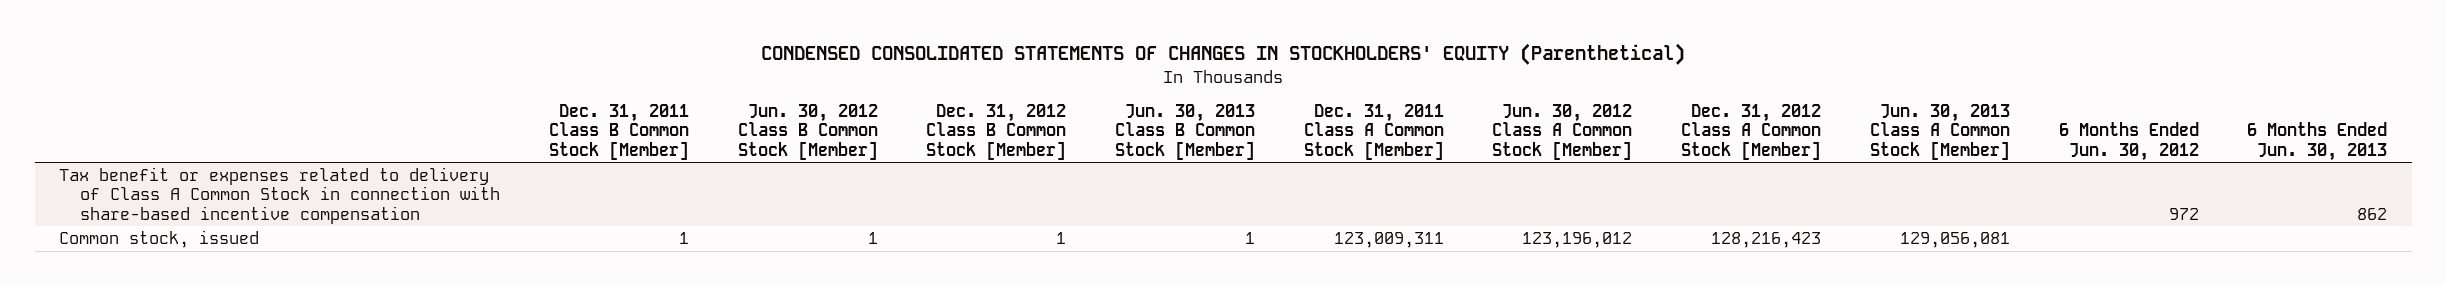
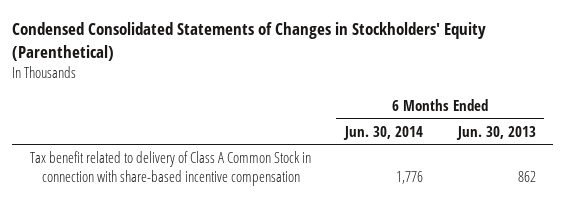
[761,43,1686,66] CONDENSED CONSOLIDATED STATEMENTS OF CHANGES IN STOCKHOLDERS' EQUITY (Parenthetical) -> [12,22,487,62] Condensed Consolidated Statements of Changes in Stockholders' Equity (Parenthetical)
[549,103,690,160] Dec. 31, 2011 Class B Common Stock [Member] -> none
[737,103,878,160] Jun. 30, 2012 Class B Common Stock [Member] -> none
[926,103,1067,160] Dec. 31, 2012 Class B Common Stock [Member] -> none
[1115,103,1256,160] Jun. 30, 2013 Class B Common Stock [Member] -> none
[1303,103,1444,160] Dec. 31, 2011 Class A Common Stock [Member] -> none
[1492,103,1633,160] Jun. 30, 2012 Class A Common Stock [Member] -> none
[1681,103,1822,160] Dec. 31, 2012 Class A Common Stock [Member] -> none
[1869,103,2010,160] Jun. 30, 2013 Class A Common Stock [Member] -> none
[2058,122,2199,161] 6 Months Ended Jun. 30, 2012 -> none
none -> [343,125,424,140] Jun. 30, 2014
[59,230,260,249] Common stock, issued -> none
[59,167,501,224] Tax benefit or expenses related to delivery of Class A Common Stock in connection with share-based incentive compensation -> [29,151,311,187] Tax benefit related to delivery of Class A Common Stock in connection with share-based incentive compensation

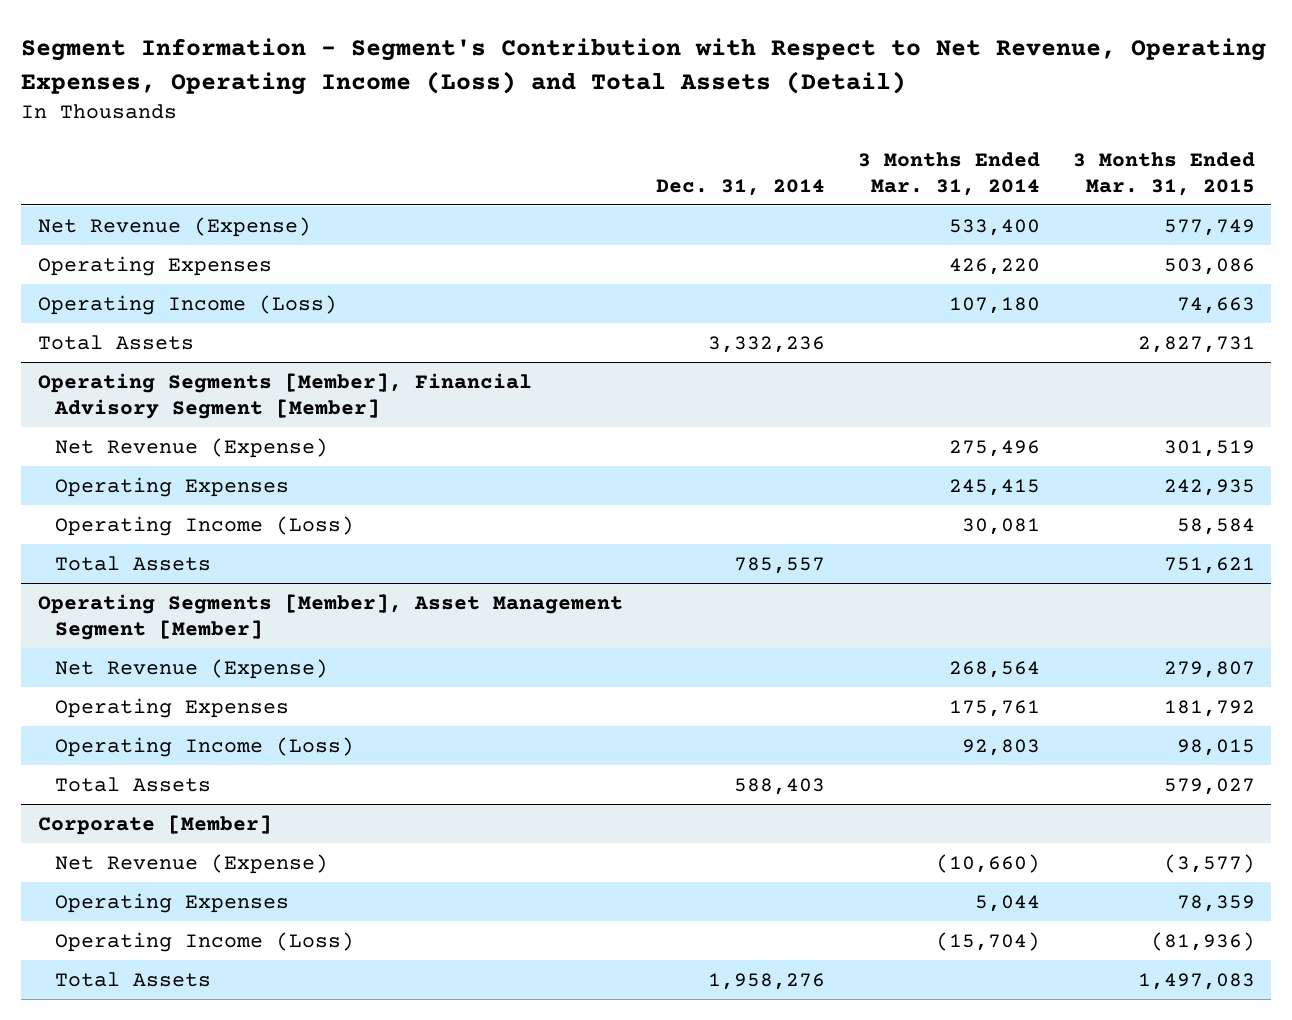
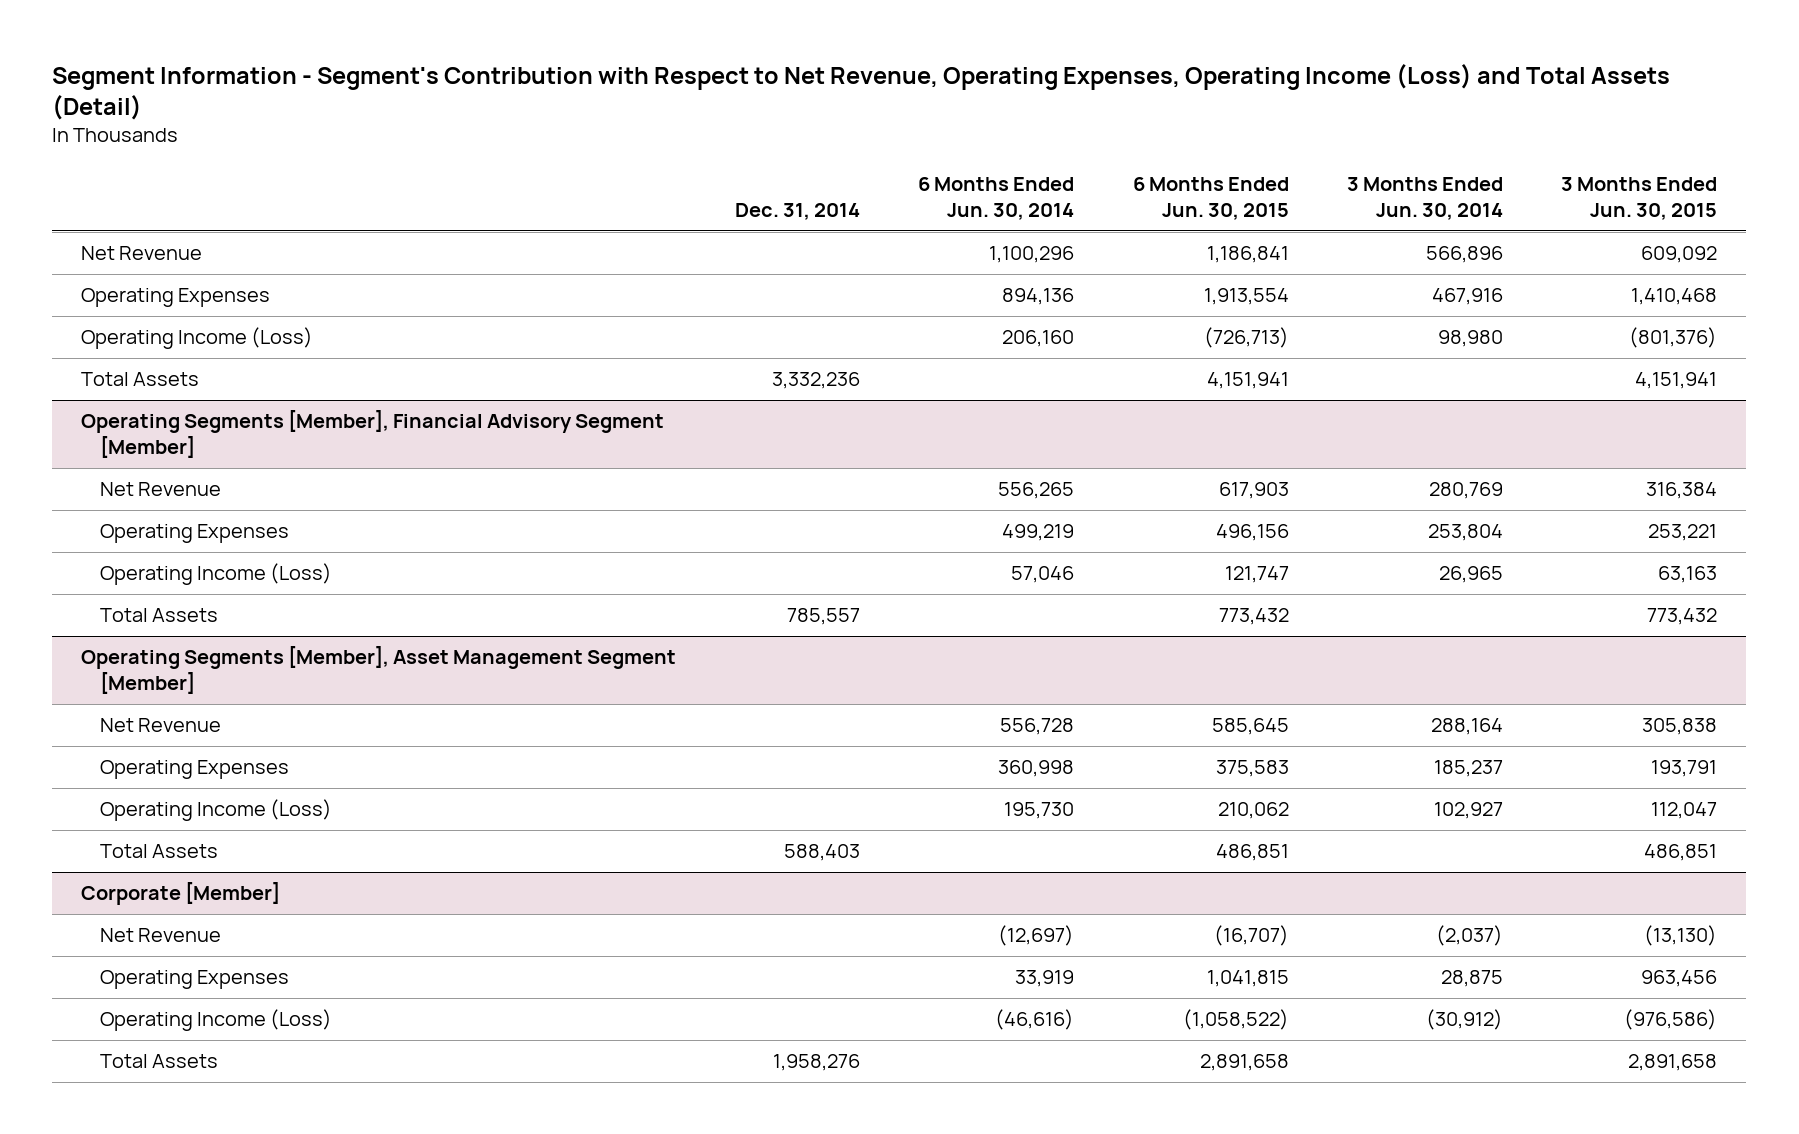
[857,151,1040,196] 3 Months Ended Mar. 31, 2014 -> none
[1072,151,1255,196] 3 Months Ended Mar. 31, 2015 -> none
none -> [918,177,1075,221] 6 Months Ended Jun. 30, 2014
none -> [1132,177,1289,221] 6 Months Ended Jun. 30, 2015
none -> [1346,177,1503,221] 3 Months Ended Jun. 30, 2014
none -> [1561,177,1718,221] 3 Months Ended Jun. 30, 2015
[37,216,311,237] Net Revenue (Expense) -> [81,246,203,261] Net Revenue
[55,437,329,458] Net Revenue (Expense) -> [99,482,221,497] Net Revenue
[55,658,329,679] Net Revenue (Expense) -> [99,718,221,733] Net Revenue
[55,853,329,874] Net Revenue (Expense) -> [99,928,221,943] Net Revenue

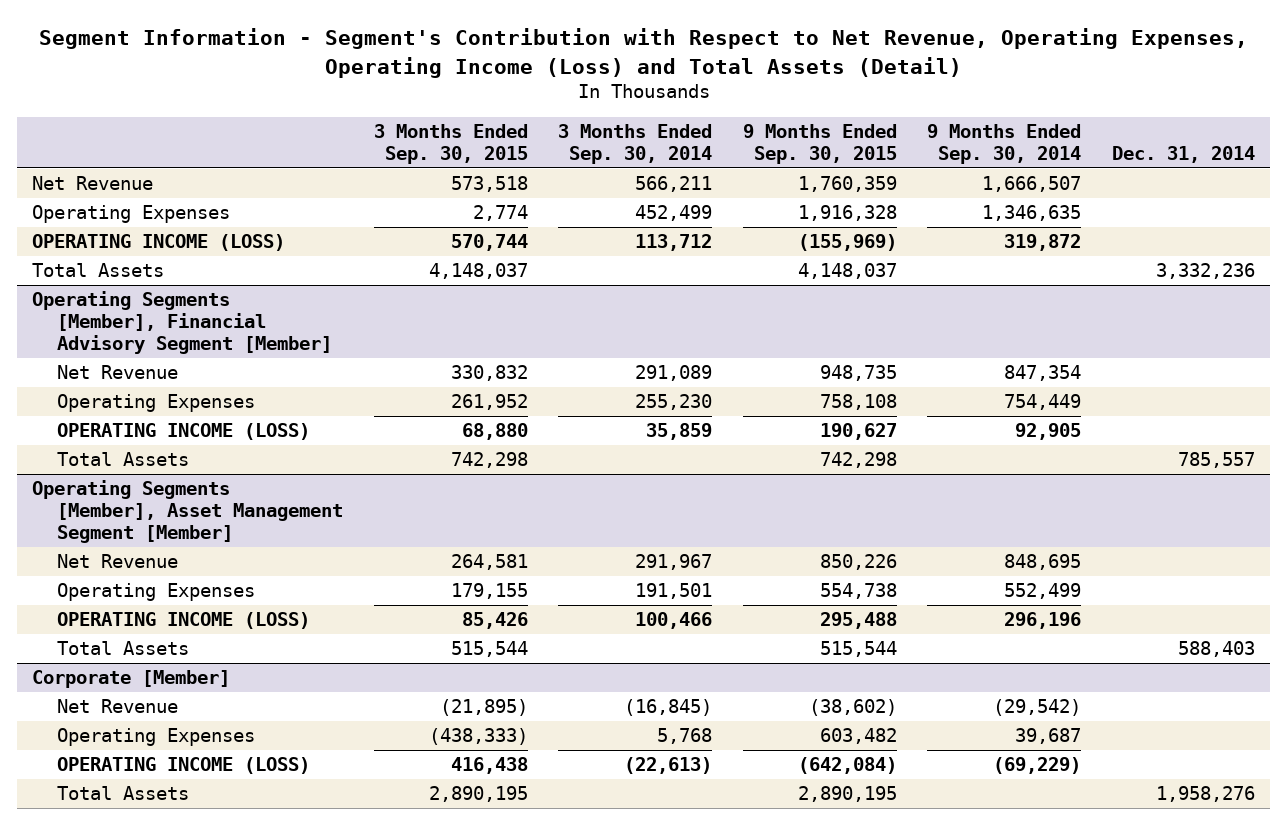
[918,177,1075,221] 6 Months Ended Jun. 30, 2014 -> none
[1132,177,1289,221] 6 Months Ended Jun. 30, 2015 -> none
[1346,177,1503,221] 3 Months Ended Jun. 30, 2014 -> none
[1561,177,1718,221] 3 Months Ended Jun. 30, 2015 -> none
none -> [373,123,528,164] 3 Months Ended Sep. 30, 2015
none -> [558,123,713,164] 3 Months Ended Sep. 30, 2014
none -> [742,123,897,164] 9 Months Ended Sep. 30, 2015
none -> [927,123,1082,164] 9 Months Ended Sep. 30, 2014
[81,327,314,350] Operating Income (Loss) -> [32,234,286,252] OPERATING INCOME (LOSS)
[99,563,332,586] Operating Income (Loss) -> [57,423,311,441] OPERATING INCOME (LOSS)
[99,799,332,822] Operating Income (Loss) -> [57,612,311,630] OPERATING INCOME (LOSS)
[99,1009,332,1032] Operating Income (Loss) -> [57,757,311,775] OPERATING INCOME (LOSS)

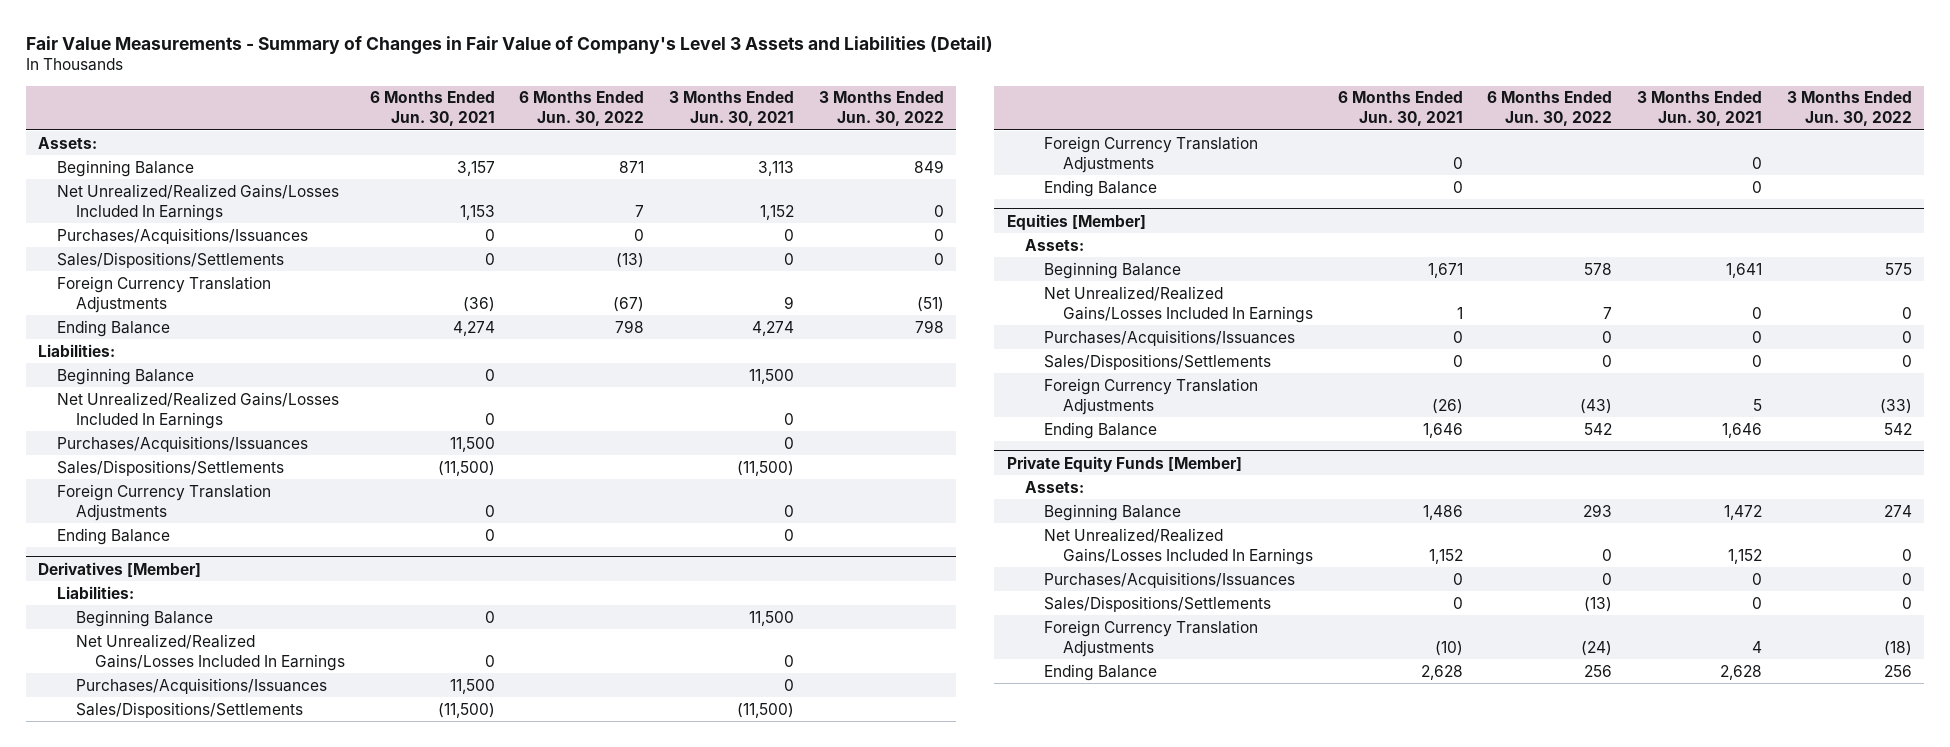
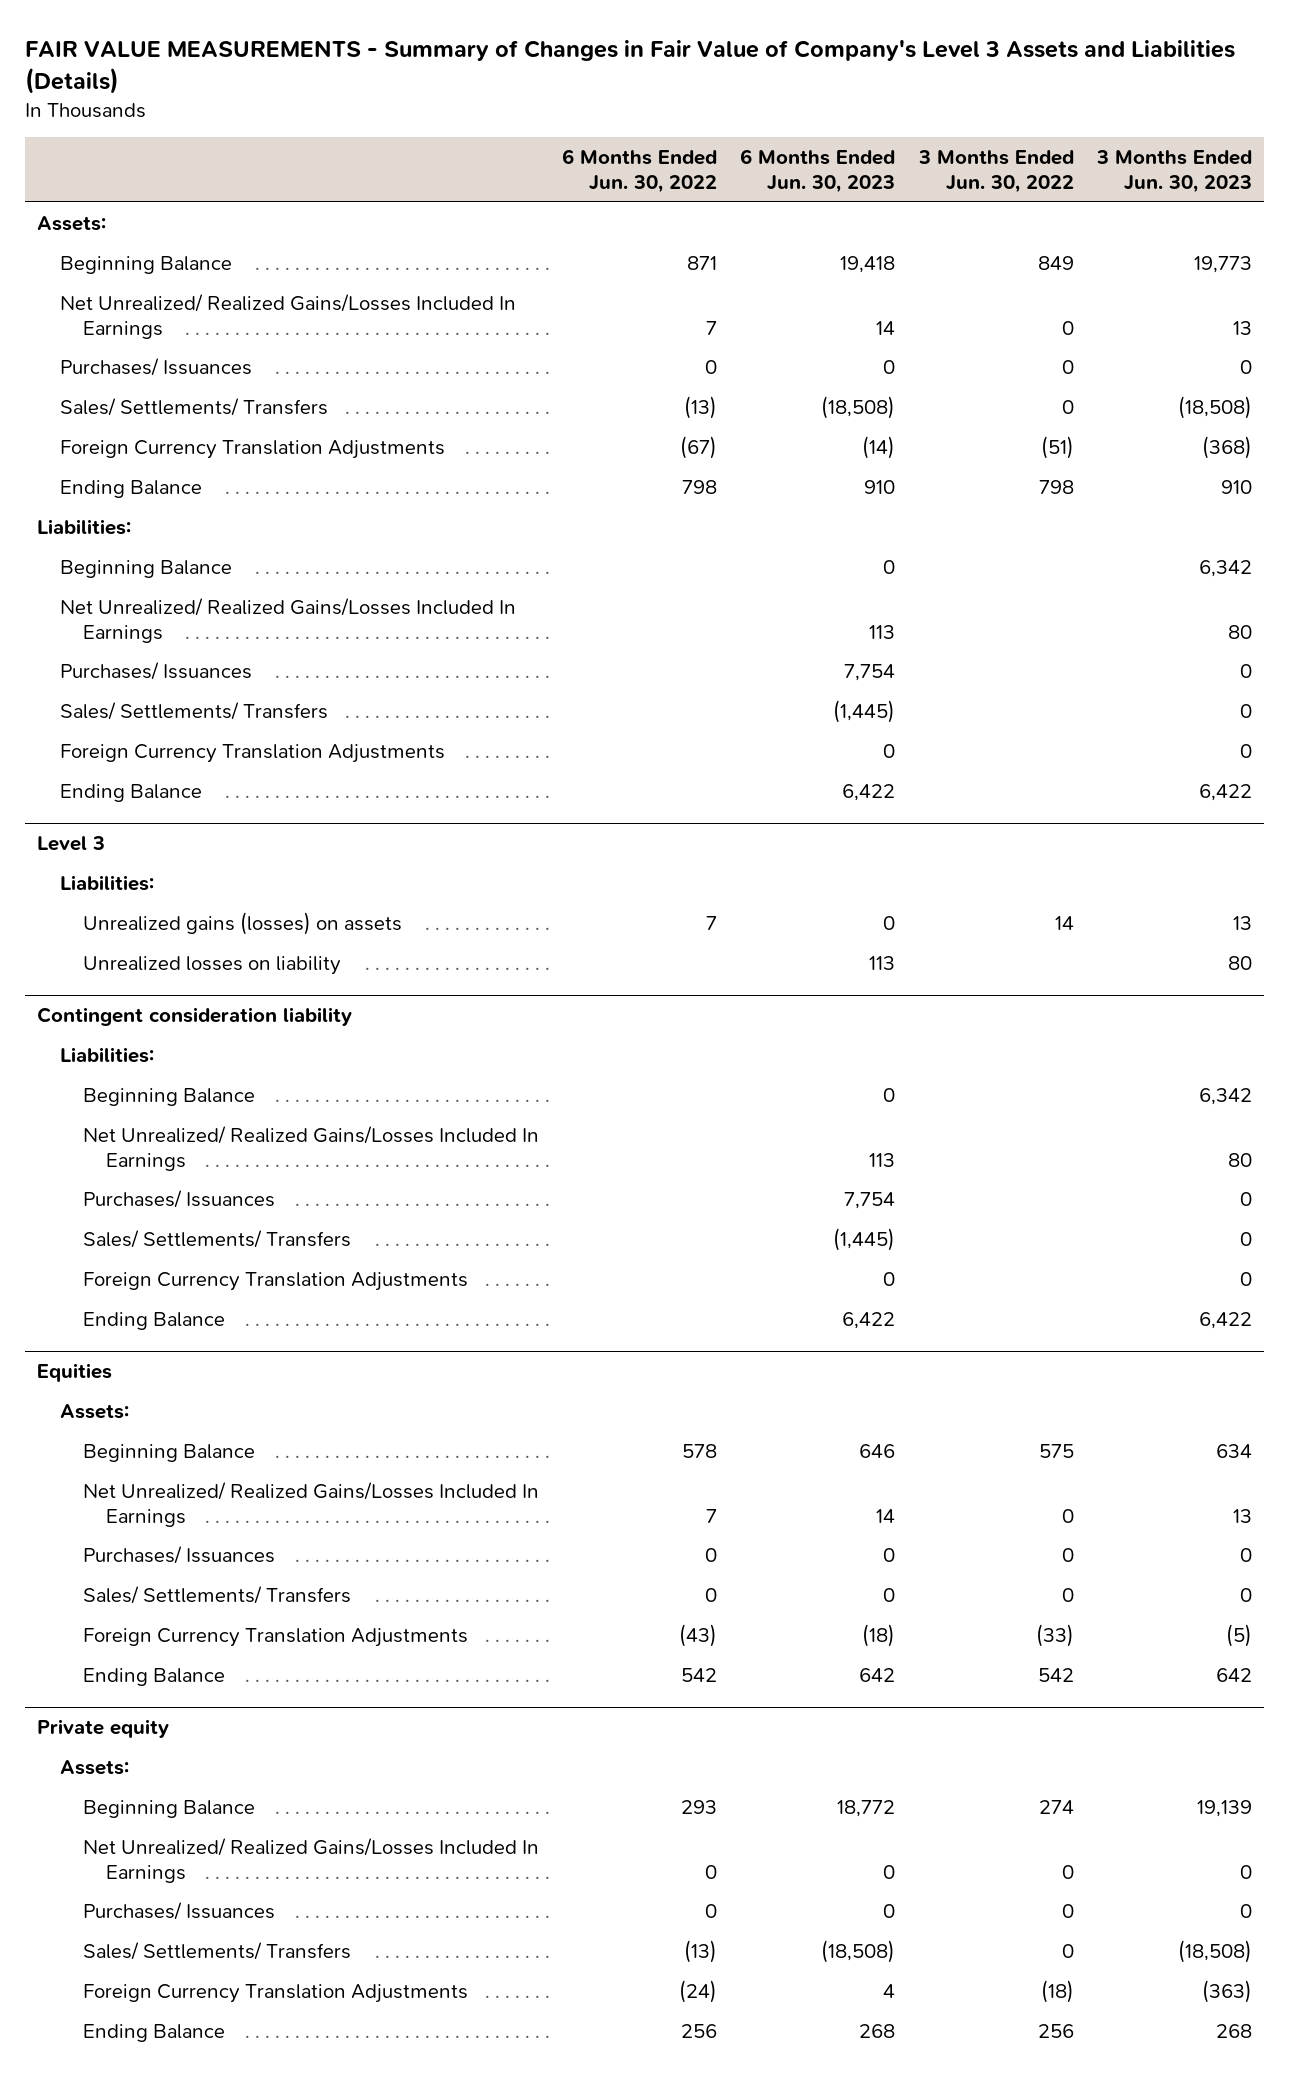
[25,35,993,54] Fair Value Measurements - Summary of Changes in Fair Value of Company's Level 3 Assets and Liabilities (Detail) -> [24,39,1235,94] FAIR VALUE MEASUREMENTS - Summary of Changes in Fair Value of Company's Level 3 Assets and Liabilities (Details)
[369,91,495,127] 6 Months Ended Jun. 30, 2021 -> none
[668,91,794,127] 3 Months Ended Jun. 30, 2021 -> none
none -> [740,148,896,193] 6 Months Ended Jun. 30, 2023
none -> [1096,149,1253,193] 3 Months Ended Jun. 30, 2023
[57,183,340,221] Net Unrealized/Realized Gains/Losses Included In Earnings -> [59,293,516,339] Net Unrealized/ Realized Gains/Losses Included In Earnings
[57,227,309,244] Purchases/Acquisitions/Issuances -> [59,357,252,376] Purchases/ Issuances
[57,251,285,268] Sales/Dispositions/Settlements -> [59,397,328,416] Sales/ Settlements/ Transfers
[57,391,340,429] Net Unrealized/Realized Gains/Losses Included In Earnings -> [59,597,516,643] Net Unrealized/ Realized Gains/Losses Included In Earnings
[57,435,309,452] Purchases/Acquisitions/Issuances -> [59,661,252,680] Purchases/ Issuances
[57,459,285,476] Sales/Dispositions/Settlements -> [59,701,328,720] Sales/ Settlements/ Transfers
[38,561,202,577] Derivatives [Member] -> none
[57,585,135,599] Liabilities: -> none
[75,609,213,627] Beginning Balance -> none
[75,633,345,671] Net Unrealized/Realized Gains/Losses Included In Earnings -> none
[75,677,327,694] Purchases/Acquisitions/Issuances -> none
[75,701,303,718] Sales/Dispositions/Settlements -> none
[1044,135,1259,173] Foreign Currency Translation Adjustments -> none
[1044,179,1158,197] Ending Balance -> none
none -> [36,836,105,852] Level 3
none -> [59,874,154,891] Liabilities:
none -> [82,911,402,935] Unrealized gains (losses) on assets
none -> [82,955,341,975] Unrealized losses on liability
none -> [36,1007,352,1027] Contingent consideration liability
none -> [59,1046,154,1063] Liabilities:
none -> [82,1087,255,1106] Beginning Balance
none -> [82,1125,539,1171] Net Unrealized/ Realized Gains/Losses Included In Earnings
none -> [82,1189,275,1208] Purchases/ Issuances
none -> [82,1229,351,1248] Sales/ Settlements/ Transfers
none -> [82,1271,468,1291] Foreign Currency Translation Adjustments
none -> [82,1311,225,1330] Ending Balance
[1006,213,1146,231] Equities [Member] -> [36,1363,112,1383] Equities
[1044,285,1314,323] Net Unrealized/Realized Gains/Losses Included In Earnings -> [82,1481,539,1527] Net Unrealized/ Realized Gains/Losses Included In Earnings
[1044,329,1296,346] Purchases/Acquisitions/Issuances -> [82,1545,275,1564] Purchases/ Issuances
[1044,353,1272,370] Sales/Dispositions/Settlements -> [82,1585,351,1604] Sales/ Settlements/ Transfers
[1006,455,1242,473] Private Equity Funds [Member] -> [36,1719,169,1739] Private equity
[1044,527,1314,565] Net Unrealized/Realized Gains/Losses Included In Earnings -> [82,1837,539,1883] Net Unrealized/ Realized Gains/Losses Included In Earnings
[1044,571,1296,588] Purchases/Acquisitions/Issuances -> [82,1901,275,1920] Purchases/ Issuances
[1044,595,1272,612] Sales/Dispositions/Settlements -> [82,1941,351,1960] Sales/ Settlements/ Transfers

